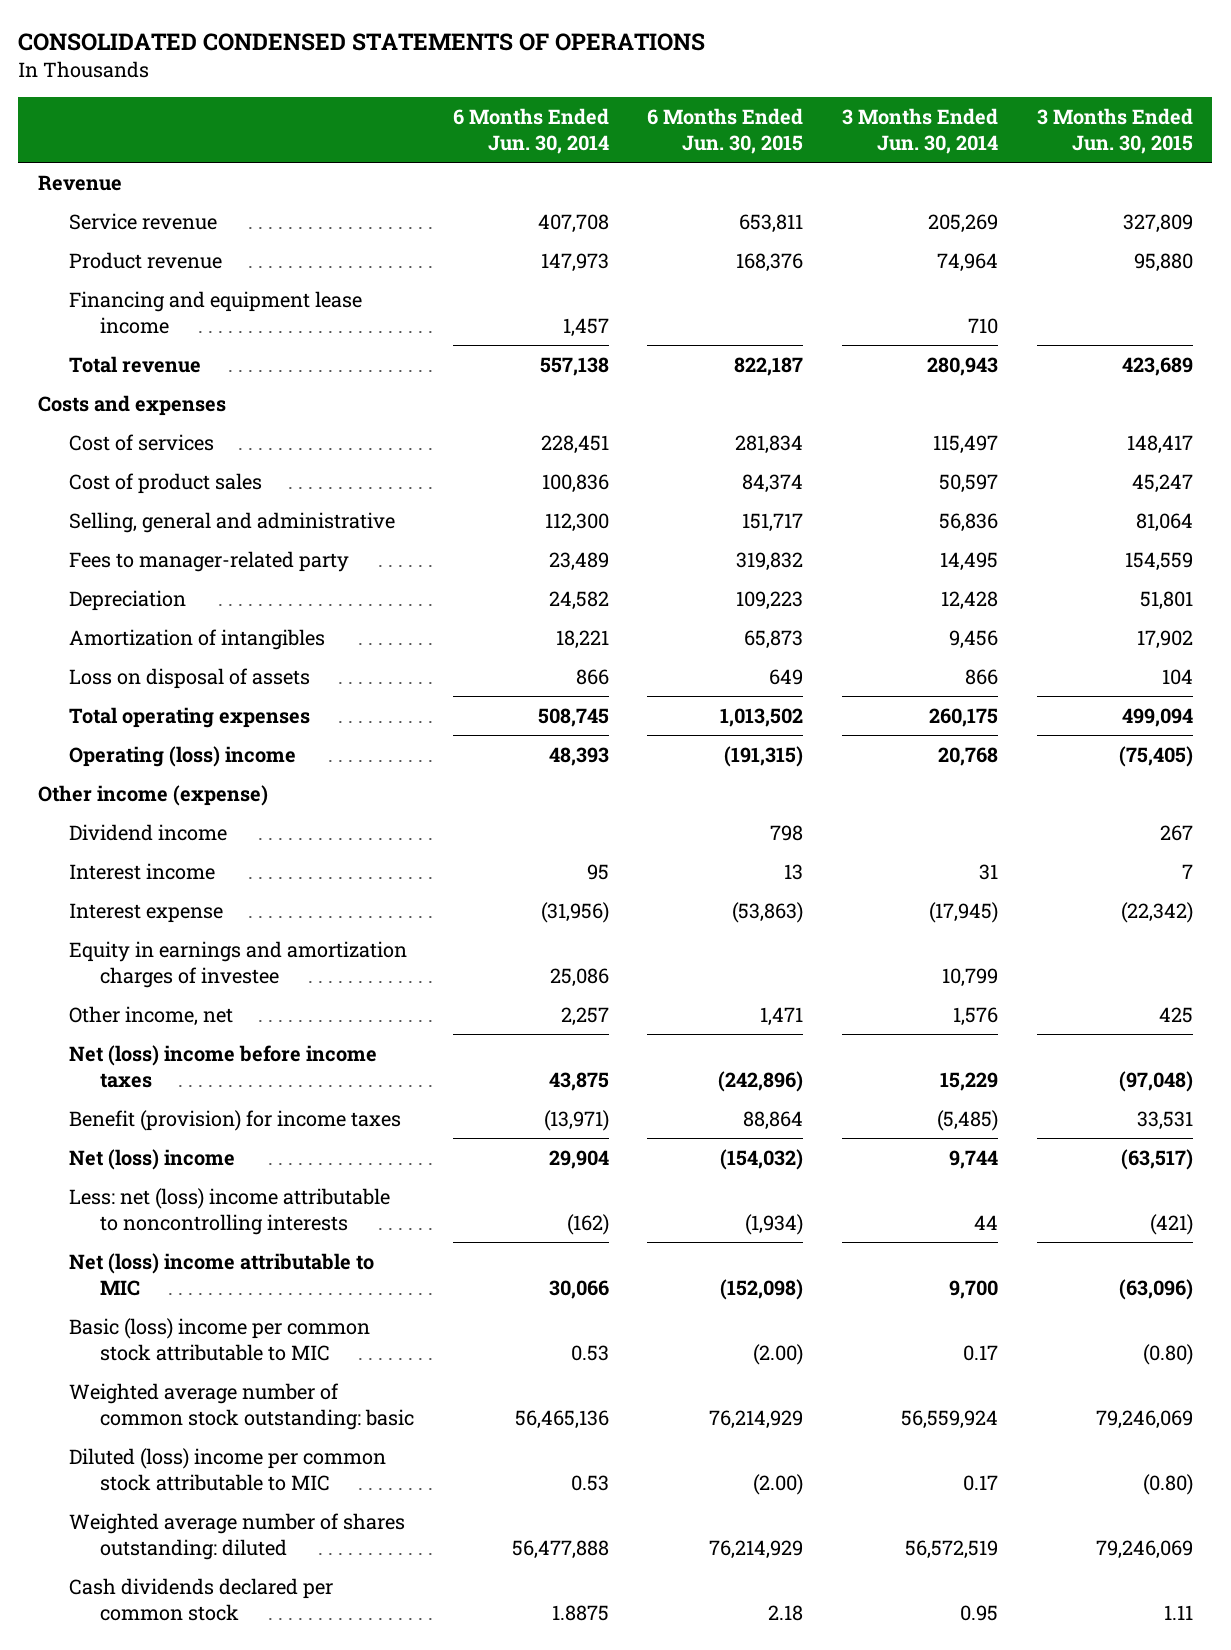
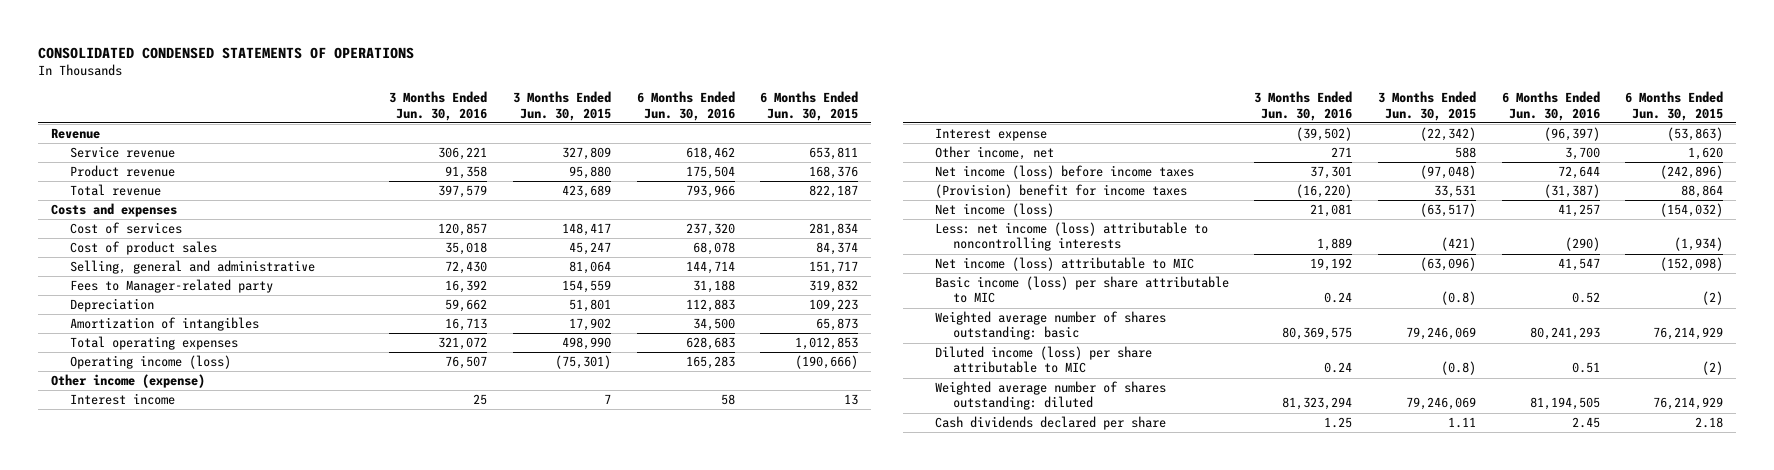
[452,107,609,154] 6 Months Ended Jun. 30, 2014 -> none
[842,107,999,154] 3 Months Ended Jun. 30, 2014 -> none
none -> [389,91,488,121] 3 Months Ended Jun. 30, 2016
none -> [636,91,735,121] 6 Months Ended Jun. 30, 2016
[68,290,362,334] Financing and equipment lease income -> none
[68,550,349,572] Fees to manager-related party -> [69,279,273,294] Fees to Manager-related party
[68,667,310,689] Loss on disposal of assets -> none
[720,707,804,727] 1,013,502 -> [795,337,859,351] 1,012,853
[1121,707,1193,727] 499,094 -> [562,337,612,351] 498,990
[68,745,296,767] Operating (loss) income -> [69,355,231,370] Operating income (loss)
[724,745,804,767] (191,315) -> [795,355,859,370] (190,666)
[1118,745,1193,767] (75,405) -> [555,355,612,370] (75,301)
[68,823,227,841] Dividend income -> none
[68,940,407,988] Equity in earnings and amortization charges of investee -> none
[760,1006,804,1026] 1,471 -> [1688,147,1724,161] 1,620
[1158,1006,1193,1023] 425 -> [1454,147,1476,159] 588
[68,1044,377,1088] Net (loss) income before income taxes -> [934,165,1194,180] Net income (loss) before income taxes
[68,1109,401,1131] Benefit (provision) for income taxes -> [934,184,1187,199] (Provision) benefit for income taxes
[68,1148,235,1170] Net (loss) income -> [934,203,1054,218] Net income (loss)
[68,1187,390,1235] Less: net (loss) income attributable to noncontrolling interests -> [934,222,1208,252] Less: net income (loss) attributable to noncontrolling interests
[68,1252,374,1296] Net (loss) income attributable to MIC -> [934,257,1194,272] Net income (loss) attributable to MIC
[68,1317,370,1361] Basic (loss) income per common stock attributable to MIC -> [934,276,1229,304] Basic income (loss) per share attributable to MIC
[753,1343,804,1365] (2.00) -> [1702,291,1724,306] (2)
[1142,1343,1193,1365] (0.80) -> [1440,291,1476,306] (0.8)
[68,1382,414,1430] Weighted average number of common stock outstanding: basic -> [934,311,1166,341] Weighted average number of shares outstanding: basic
[68,1447,386,1491] Diluted (loss) income per common stock attributable to MIC -> [934,346,1152,374] Diluted income (loss) per share attributable to MIC
[753,1473,804,1495] (2.00) -> [1702,361,1724,376] (2)
[1142,1473,1193,1495] (0.80) -> [1440,361,1476,376] (0.8)
[68,1577,333,1621] Cash dividends declared per common stock -> [934,416,1166,431] Cash dividends declared per share

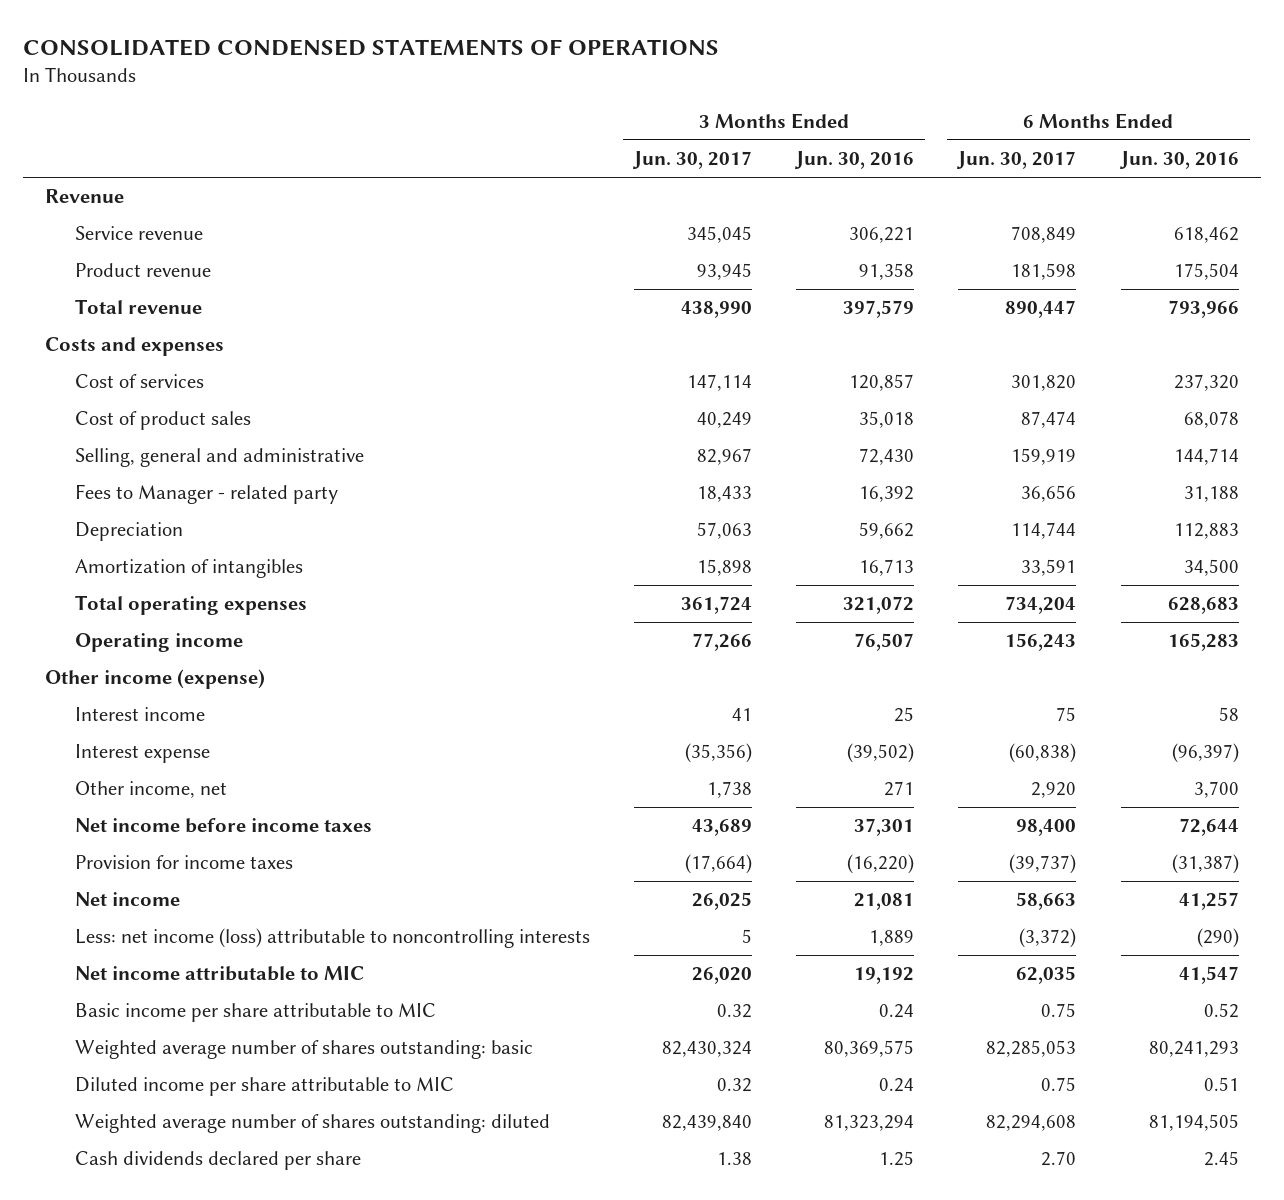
[513,91,612,121] 3 Months Ended Jun. 30, 2015 -> none
[760,91,859,121] 6 Months Ended Jun. 30, 2015 -> none
none -> [631,151,752,170] Jun. 30, 2017
none -> [956,151,1077,170] Jun. 30, 2017
[69,279,273,294] Fees to Manager-related party -> [74,484,338,505] Fees to Manager - related party
[69,355,231,370] Operating income (loss) -> [74,633,243,653] Operating income
[934,165,1194,180] Net income (loss) before income taxes -> [74,818,372,834] Net income before income taxes
[934,184,1187,199] (Provision) benefit for income taxes -> [74,855,293,870] Provision for income taxes
[934,203,1054,218] Net income (loss) -> [74,892,180,907] Net income
[934,257,1194,272] Net income (loss) attributable to MIC -> [74,966,364,982] Net income attributable to MIC
[934,276,1229,304] Basic income (loss) per share attributable to MIC -> [74,1003,436,1023] Basic income per share attributable to MIC
[934,346,1152,374] Diluted income (loss) per share attributable to MIC -> [74,1077,454,1097] Diluted income per share attributable to MIC

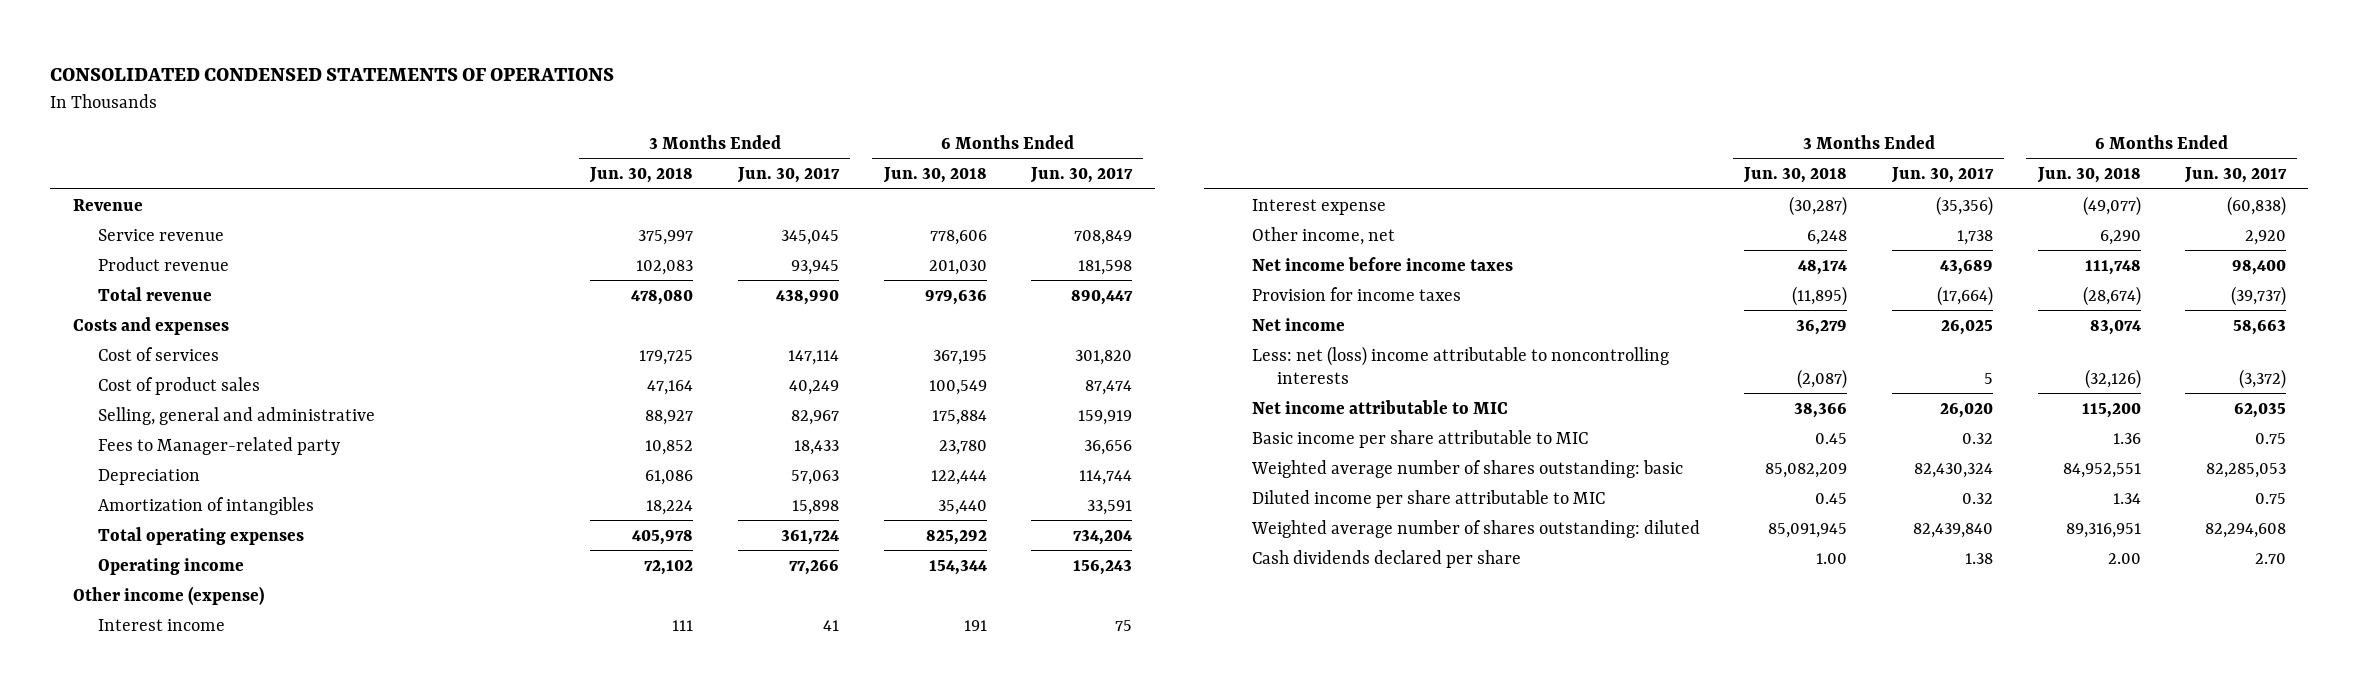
[794,151,915,170] Jun. 30, 2016 -> none
[1118,151,1239,170] Jun. 30, 2016 -> none
none -> [589,167,694,184] Jun. 30, 2018
none -> [882,167,987,184] Jun. 30, 2018
[74,484,338,505] Fees to Manager - related party -> [97,436,340,455] Fees to Manager-related party
[74,928,590,949] Less: net income (loss) attributable to noncontrolling interests -> [1251,345,1669,384] Less: net (loss) income attributable to noncontrolling interests

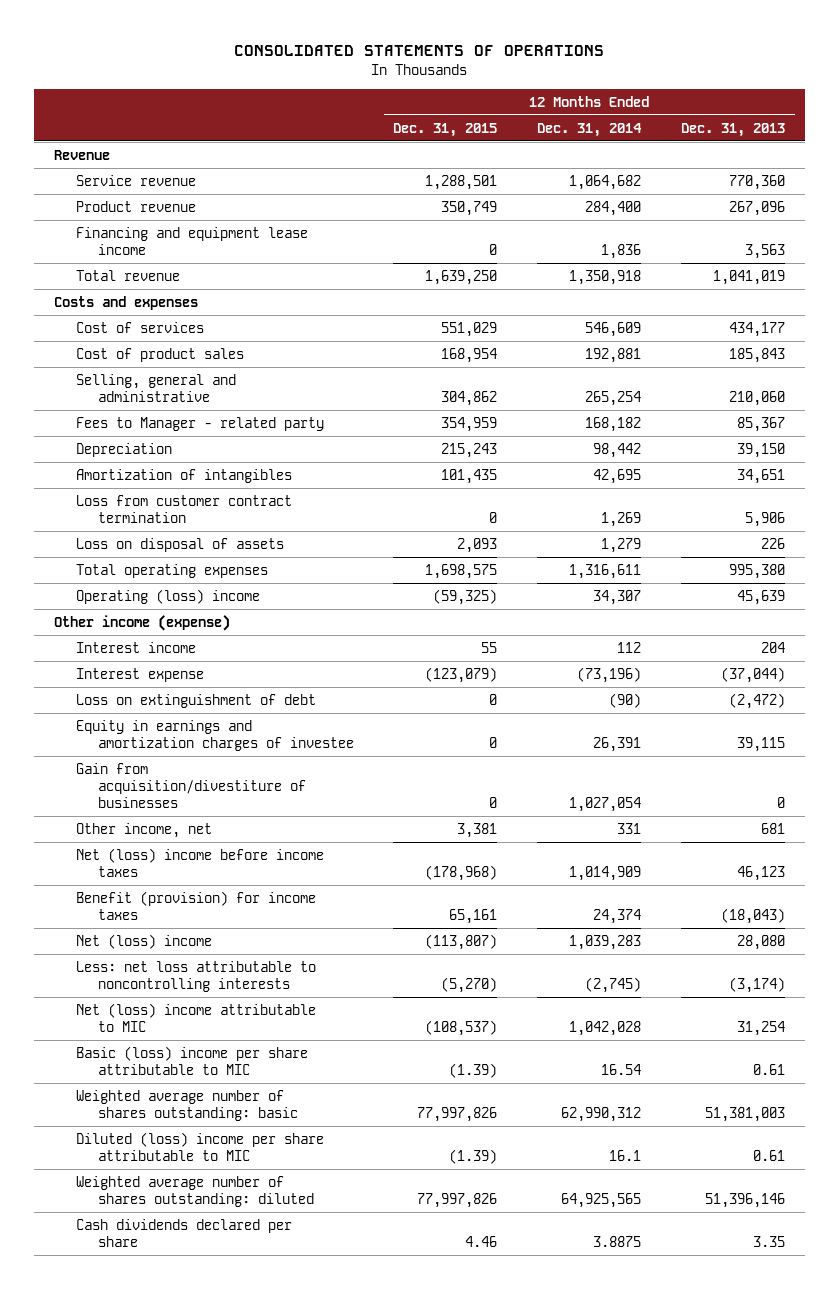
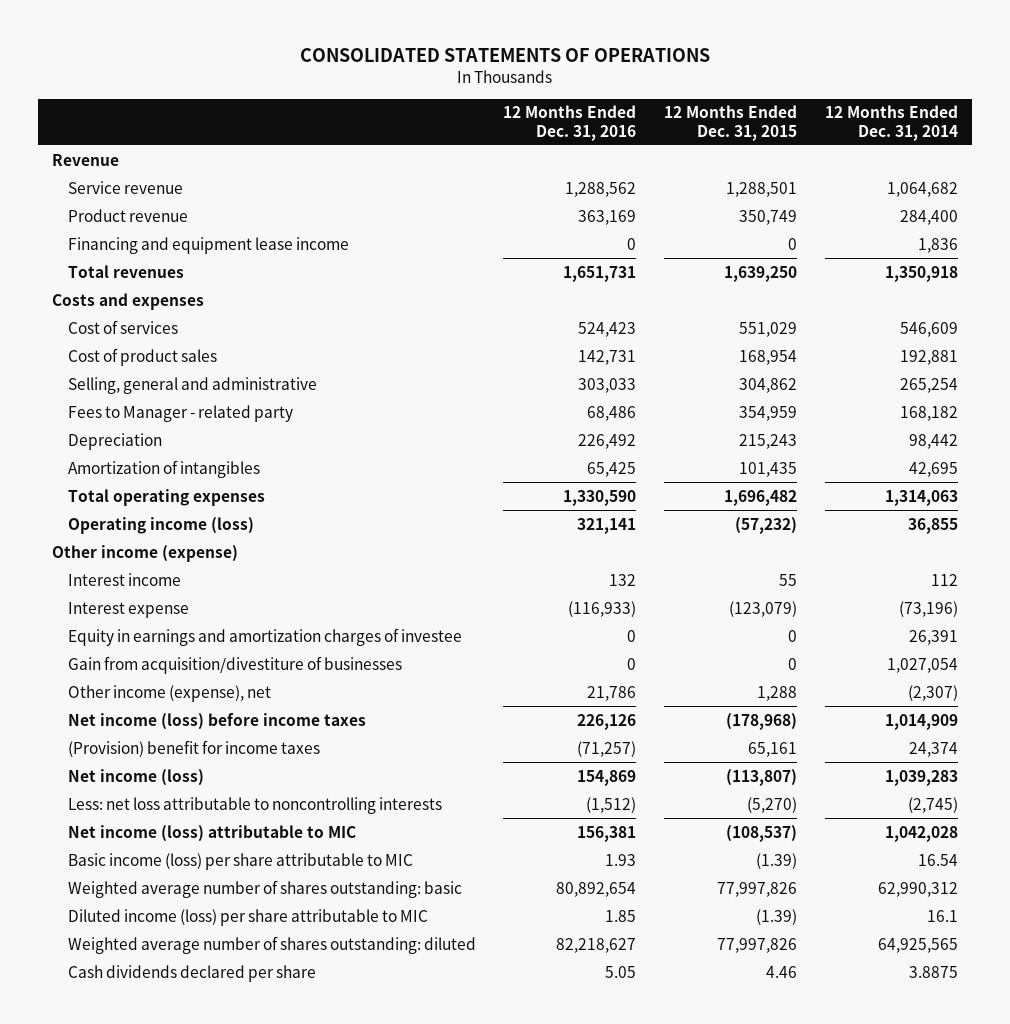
[680,122,785,137] Dec. 31, 2013 -> none
none -> [503,105,637,141] 12 Months Ended Dec. 31, 2016
[75,269,180,281] Total revenue -> [67,264,184,278] Total revenues
[75,494,292,523] Loss from customer contract termination -> none
[75,537,284,552] Loss on disposal of assets -> none
[425,563,498,579] 1,698,575 -> [724,489,798,506] 1,696,482
[569,563,642,579] 1,316,611 -> [884,489,958,506] 1,314,063
[75,588,260,604] Operating (loss) income -> [67,516,254,534] Operating income (loss)
[433,588,498,605] (59,325) -> [735,516,798,534] (57,232)
[593,589,642,605] 34,307 -> [907,517,958,534] 36,855
[75,693,316,708] Loss on extinguishment of debt -> none
[75,822,212,838] Other income, net -> [67,684,271,702] Other income (expense), net
[457,822,498,838] 3,381 -> [757,685,798,701] 1,288
[617,822,642,834] 331 -> [907,684,958,701] (2,307)
[75,847,324,877] Net (loss) income before income taxes -> [67,712,366,730] Net income (loss) before income taxes
[75,890,316,920] Benefit (provision) for income taxes -> [67,739,320,757] (Provision) benefit for income taxes
[75,933,212,949] Net (loss) income -> [67,768,204,786] Net income (loss)
[75,1002,316,1032] Net (loss) income attributable to MIC -> [67,824,356,842] Net income (loss) attributable to MIC
[75,1045,308,1075] Basic (loss) income per share attributable to MIC -> [67,852,413,870] Basic income (loss) per share attributable to MIC
[75,1131,324,1161] Diluted (loss) income per share attributable to MIC -> [67,908,428,926] Diluted income (loss) per share attributable to MIC

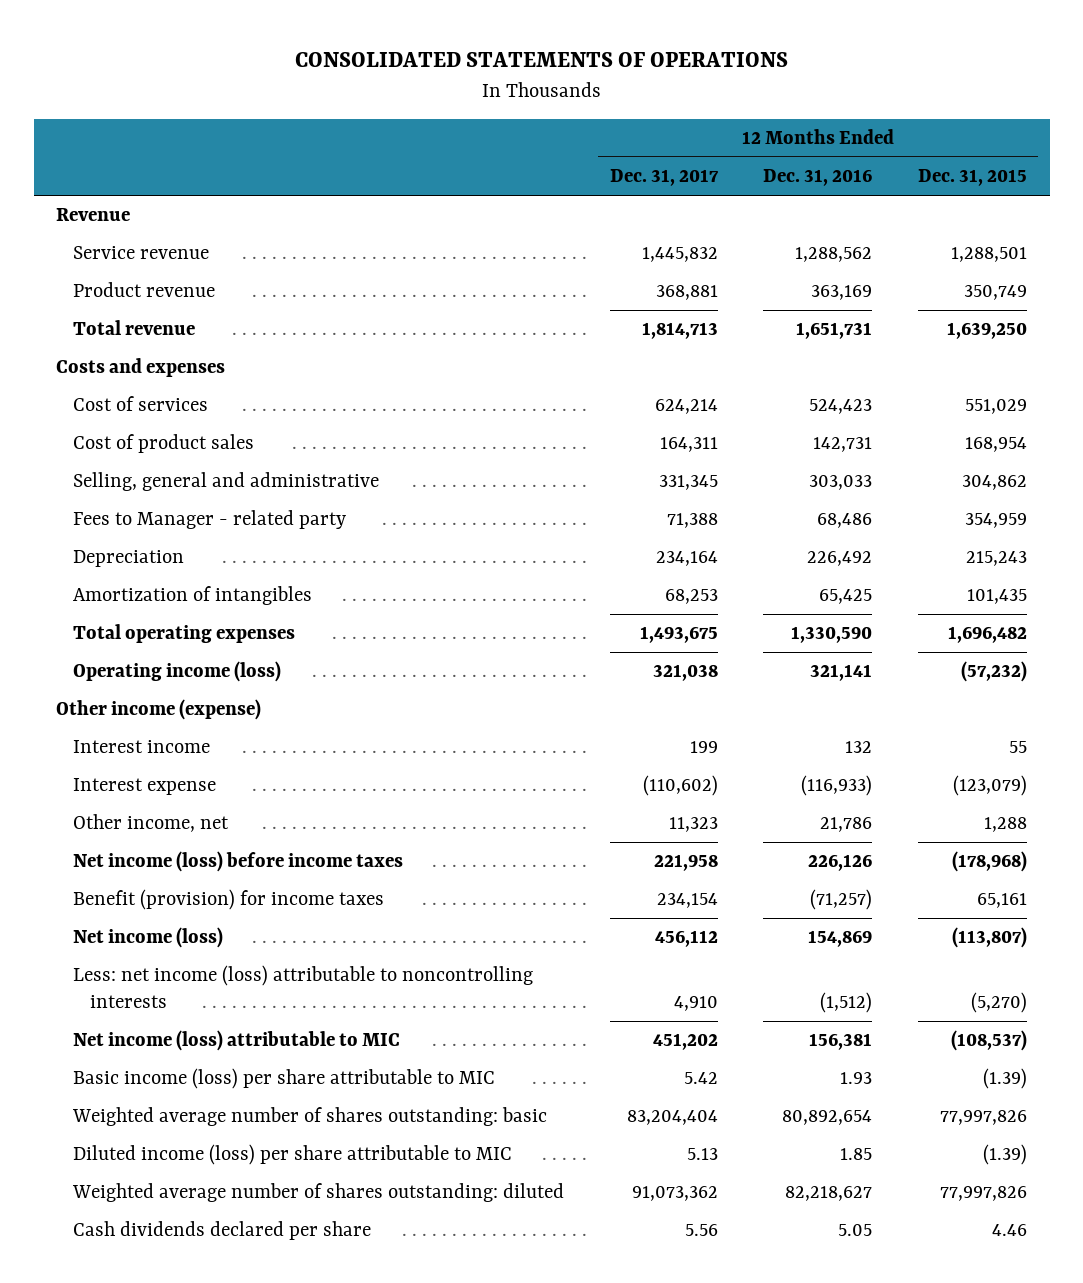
[824,105,958,141] 12 Months Ended Dec. 31, 2014 -> none
none -> [609,169,719,187] Dec. 31, 2017
[67,236,349,254] Financing and equipment lease income -> none
[67,264,184,278] Total revenues -> [72,320,195,336] Total revenue
[67,627,462,646] Equity in earnings and amortization charges of investee -> none
[67,655,402,674] Gain from acquisition/divestiture of businesses -> none
[67,684,271,702] Other income (expense), net -> [72,814,229,833] Other income, net
[67,739,320,757] (Provision) benefit for income taxes -> [72,889,384,911] Benefit (provision) for income taxes
[67,796,442,814] Less: net loss attributable to noncontrolling interests -> [72,965,533,1008] Less: net income (loss) attributable to noncontrolling interests

